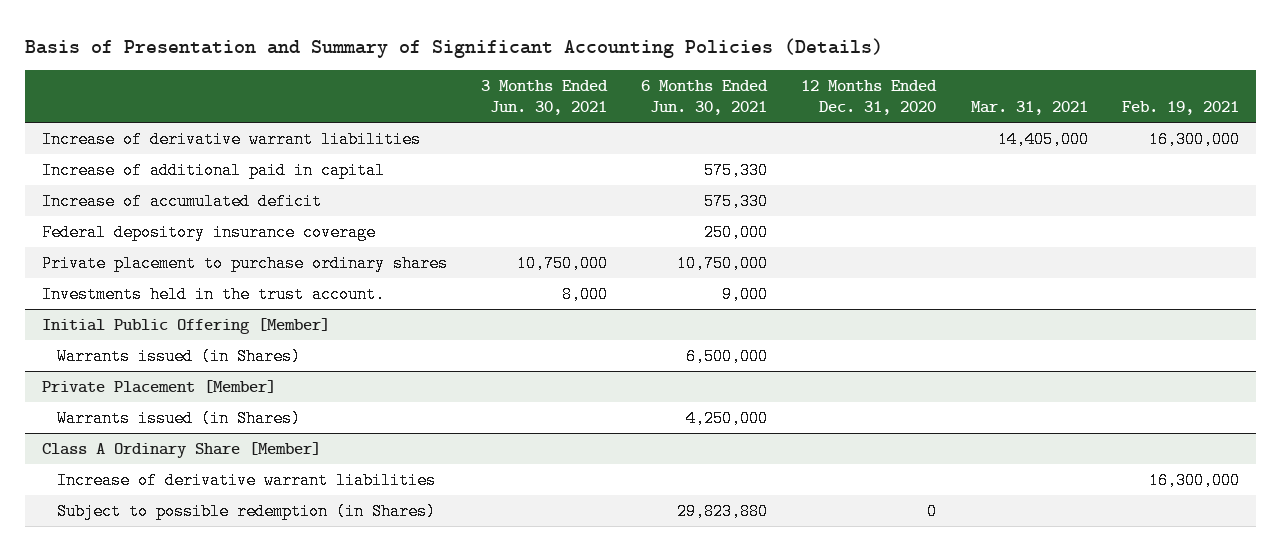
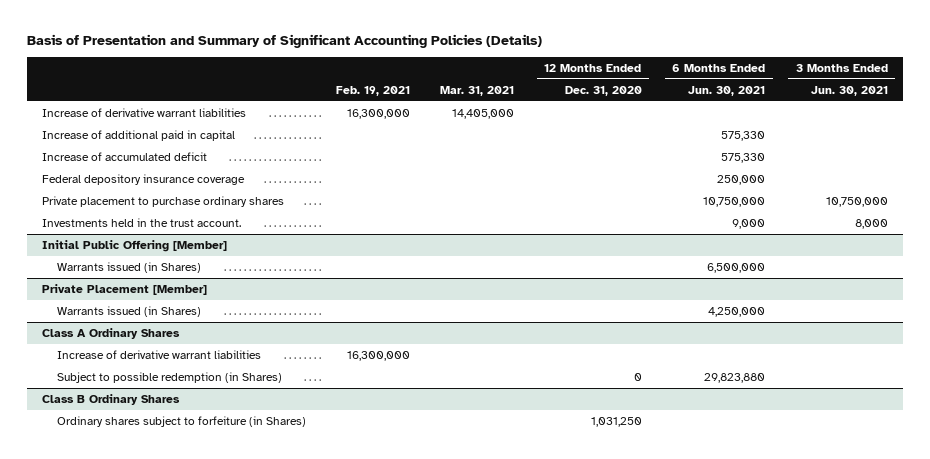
[42,441,322,458] Class A Ordinary Share [Member] -> [42,328,181,340] Class A Ordinary Shares
none -> [42,394,181,406] Class B Ordinary Shares
none -> [56,416,306,428] Ordinary shares subject to forfeiture (in Shares)

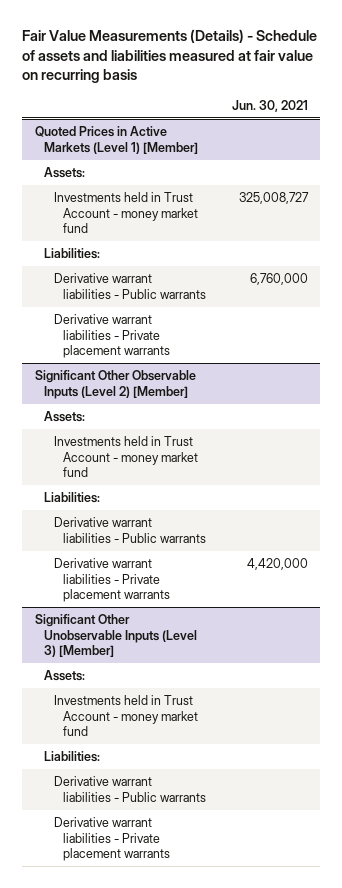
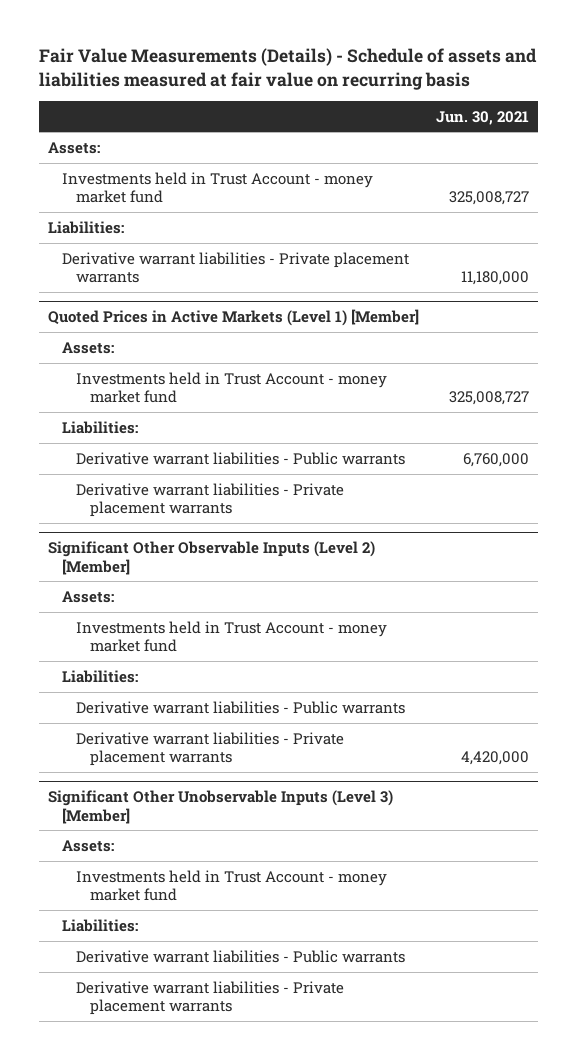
none -> [47,141,100,154] Assets:
none -> [61,171,373,204] Investments held in Trust Account - money market fund
none -> [47,220,124,234] Liabilities:
none -> [61,251,409,284] Derivative warrant liabilities - Private placement warrants

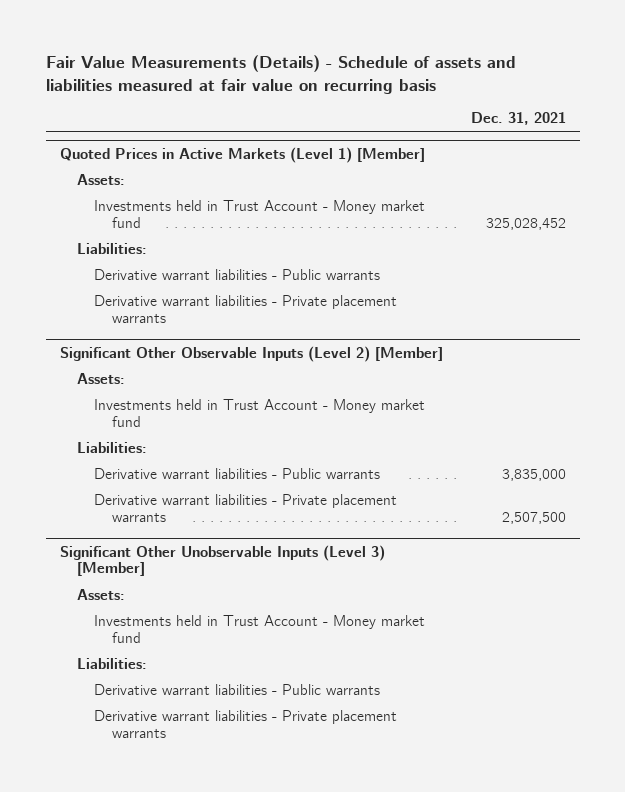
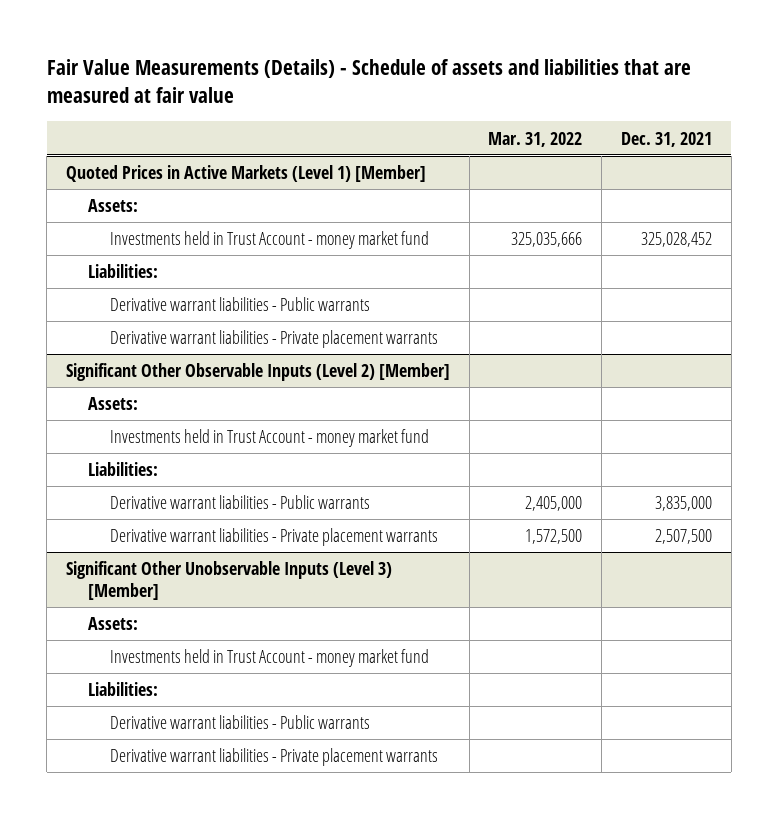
[45,55,516,94] Fair Value Measurements (Details) - Schedule of assets and liabilities measured at fair value on recurring basis -> [46,58,691,104] Fair Value Measurements (Details) - Schedule of assets and liabilities that are measured at fair value
none -> [488,131,583,147] Mar. 31, 2022
[94,200,426,229] Investments held in Trust Account - Money market fund -> [110,231,430,250] Investments held in Trust Account - money market fund
[94,399,426,428] Investments held in Trust Account - Money market fund -> [110,429,430,448] Investments held in Trust Account - money market fund
[94,615,426,644] Investments held in Trust Account - Money market fund -> [110,649,430,668] Investments held in Trust Account - money market fund

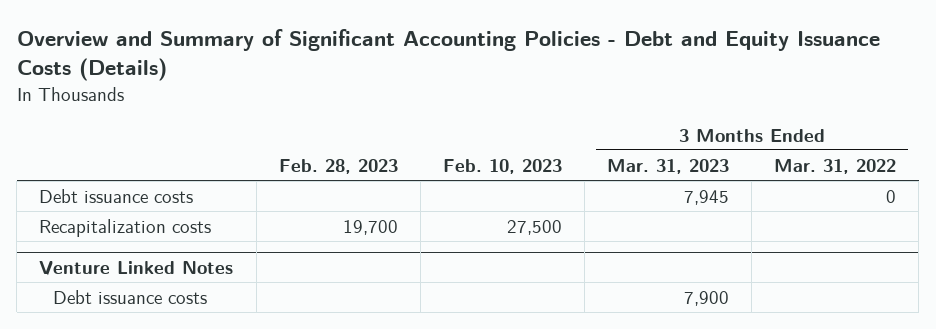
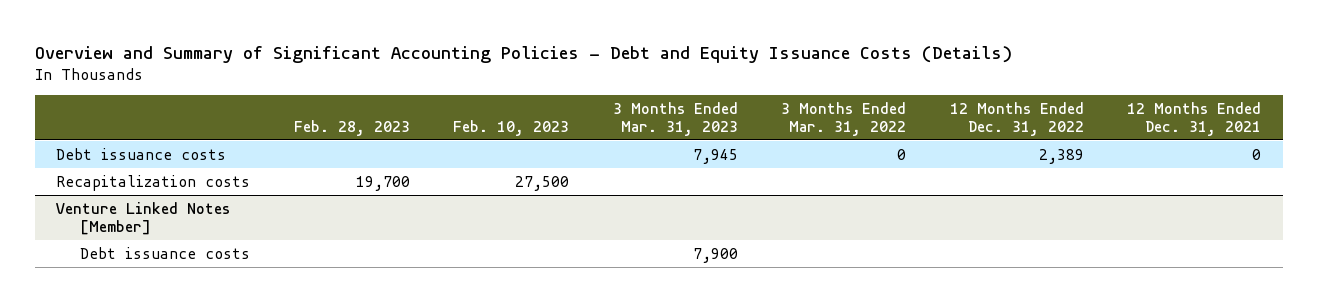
none -> [949,101,1084,136] 12 Months Ended Dec. 31, 2022
none -> [1127,101,1262,136] 12 Months Ended Dec. 31, 2021
[39,260,234,276] Venture Linked Notes -> [56,201,231,235] Venture Linked Notes [Member]

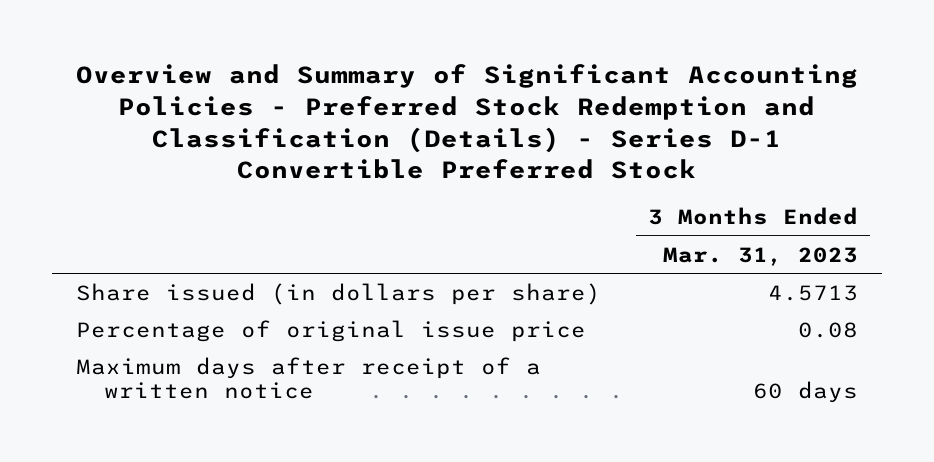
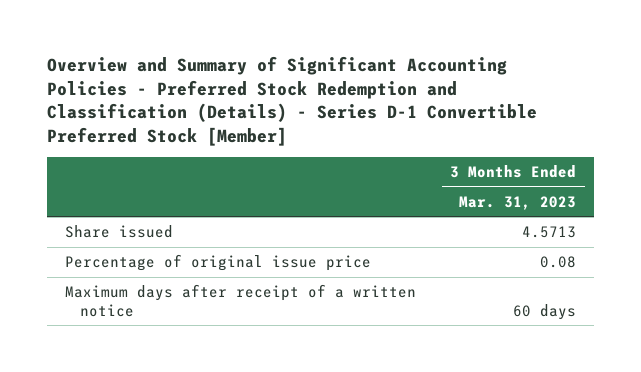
[75,64,858,180] Overview and Summary of Significant Accounting Policies - Preferred Stock Redemption and Classification (Details) - Series D-1 Convertible Preferred Stock -> [47,55,538,146] Overview and Summary of Significant Accounting Policies - Preferred Stock Redemption and Classification (Details) - Series D-1 Convertible Preferred Stock [Member]
[75,282,601,305] Share issued (in dollars per share) -> [64,225,173,239] Share issued

